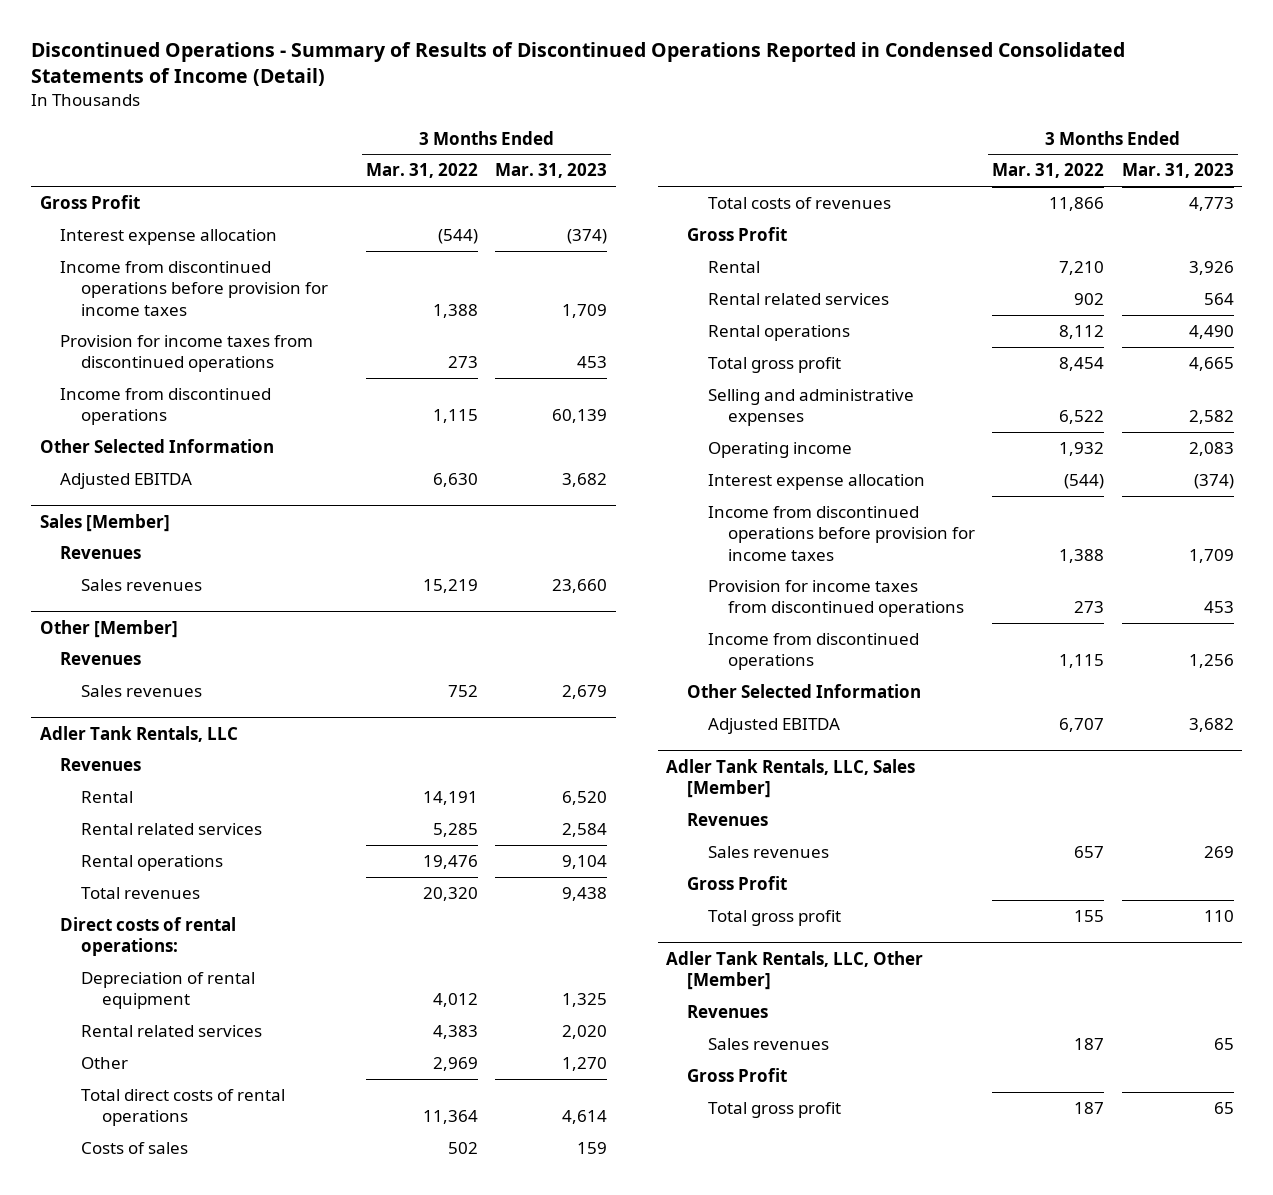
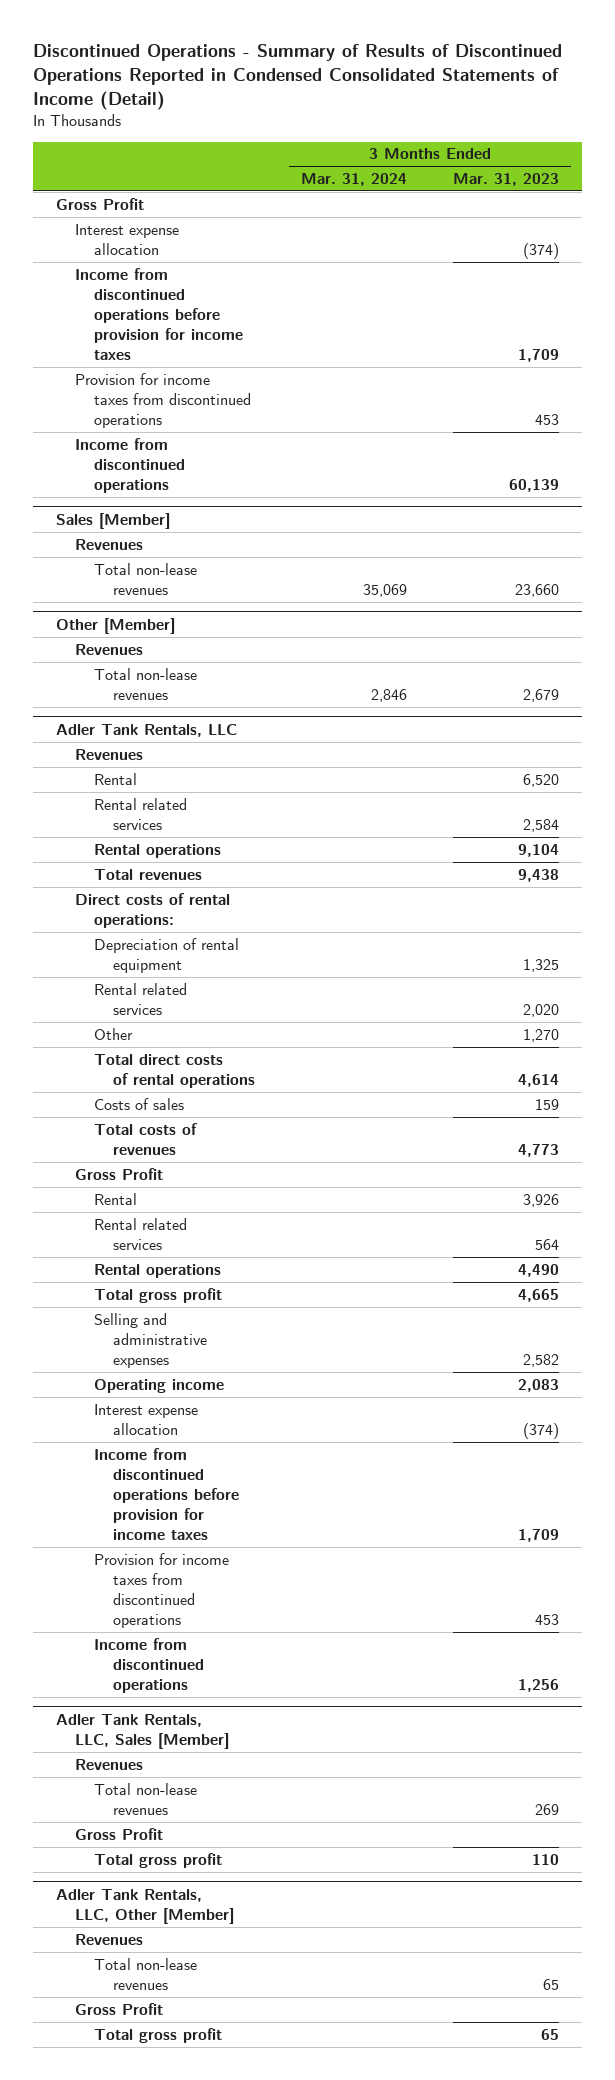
[365,163,478,179] Mar. 31, 2022 -> none
none -> [300,173,407,187] Mar. 31, 2024
[39,438,274,453] Other Selected Information -> none
[60,472,193,489] Adjusted EBITDA -> none
[81,578,203,591] Sales revenues -> [93,562,197,595] Total non-lease revenues
[81,684,203,697] Sales revenues -> [93,667,197,700] Total non-lease revenues
[686,683,921,698] Other Selected Information -> none
[707,717,840,734] Adjusted EBITDA -> none
[707,845,829,858] Sales revenues -> [93,1782,197,1815] Total non-lease revenues
[707,1037,829,1050] Sales revenues -> [93,1957,197,1990] Total non-lease revenues

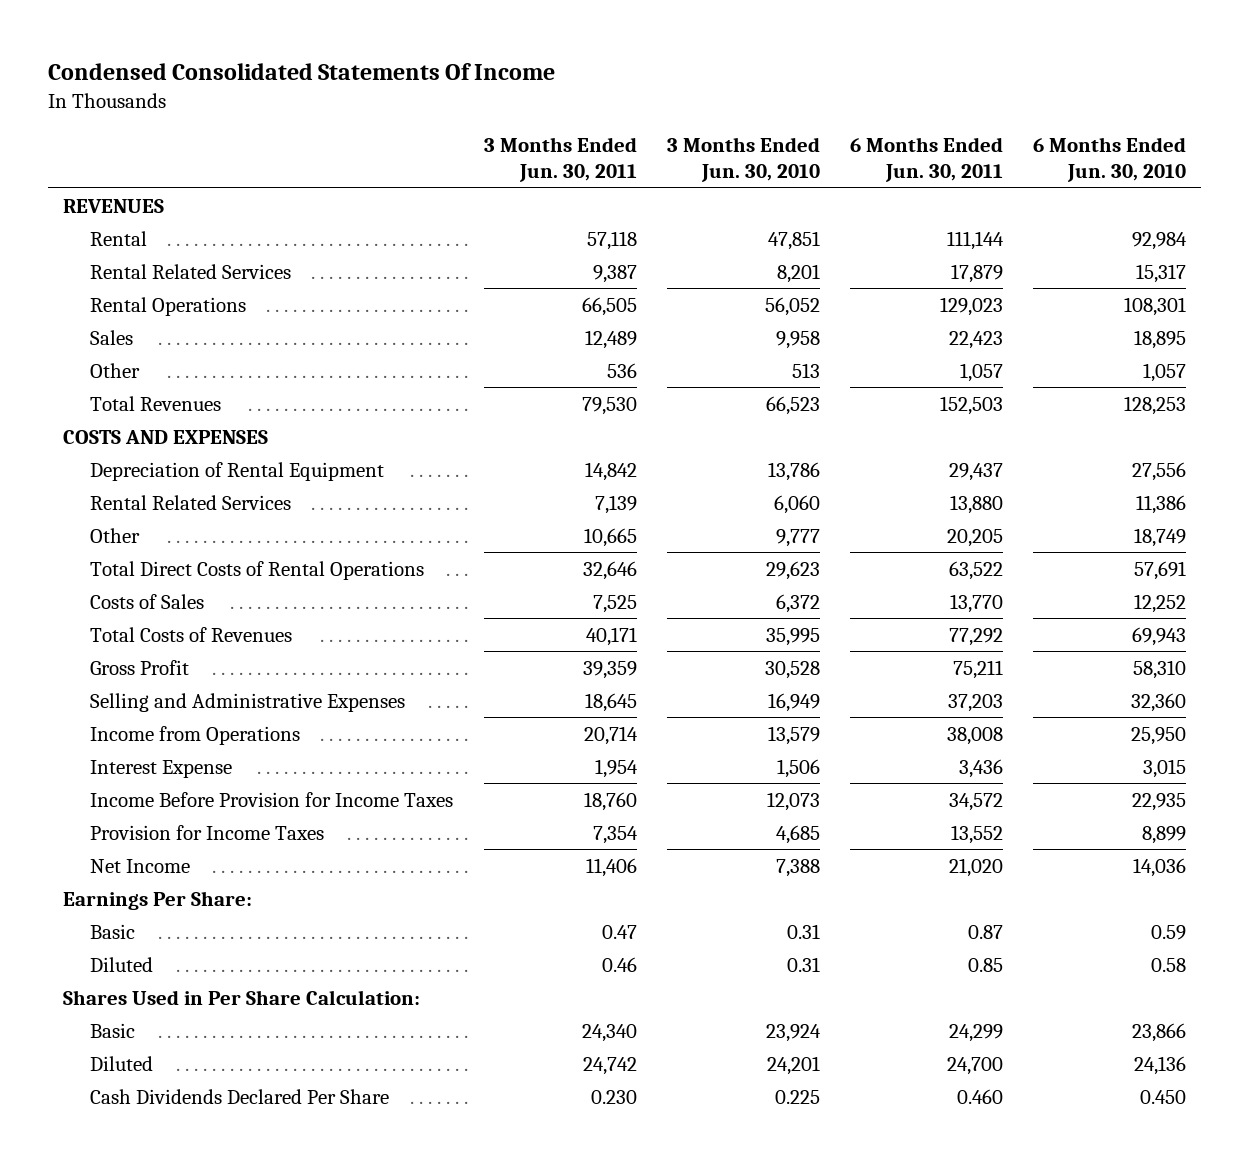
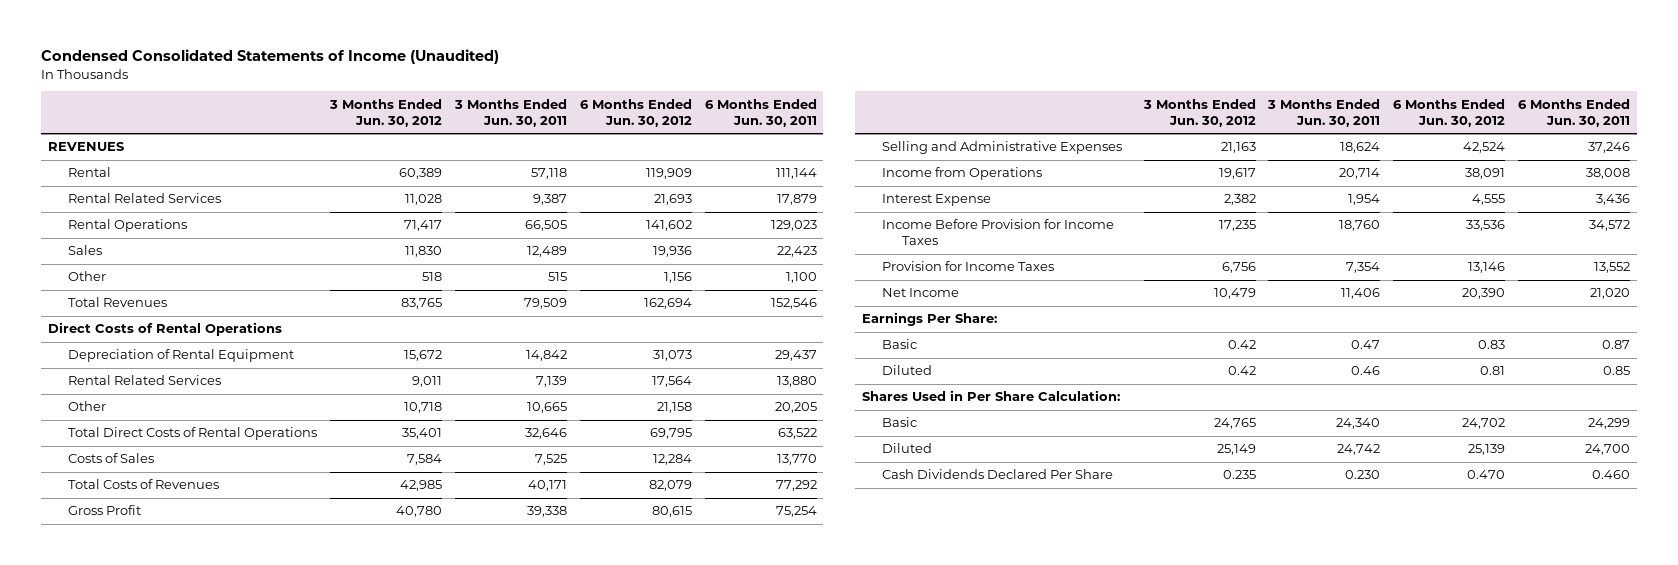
[48,63,556,81] Condensed Consolidated Statements Of Income -> [41,49,500,65] Condensed Consolidated Statements of Income (Unaudited)
[666,137,820,182] 3 Months Ended Jun. 30, 2010 -> none
[1033,137,1187,182] 6 Months Ended Jun. 30, 2010 -> none
none -> [328,98,442,127] 3 Months Ended Jun. 30, 2012
none -> [579,98,692,127] 6 Months Ended Jun. 30, 2012
[63,429,269,444] COSTS AND EXPENSES -> none
[606,362,637,378] 536 -> [547,272,567,282] 515
[960,362,1004,382] 1,057 -> [785,272,817,284] 1,100
[581,396,637,415] 79,530 -> [523,298,567,310] 79,509
[940,395,1004,415] 152,503 -> [770,298,817,310] 152,546
none -> [47,322,282,337] Direct Costs of Rental Operations
[582,660,637,679] 39,359 -> [526,506,567,518] 39,338
[953,659,1004,679] 75,211 -> [775,506,817,518] 75,254
[584,692,637,712] 18,645 -> [1340,142,1381,154] 18,624
[948,693,1004,712] 37,203 -> [1588,142,1631,154] 37,246

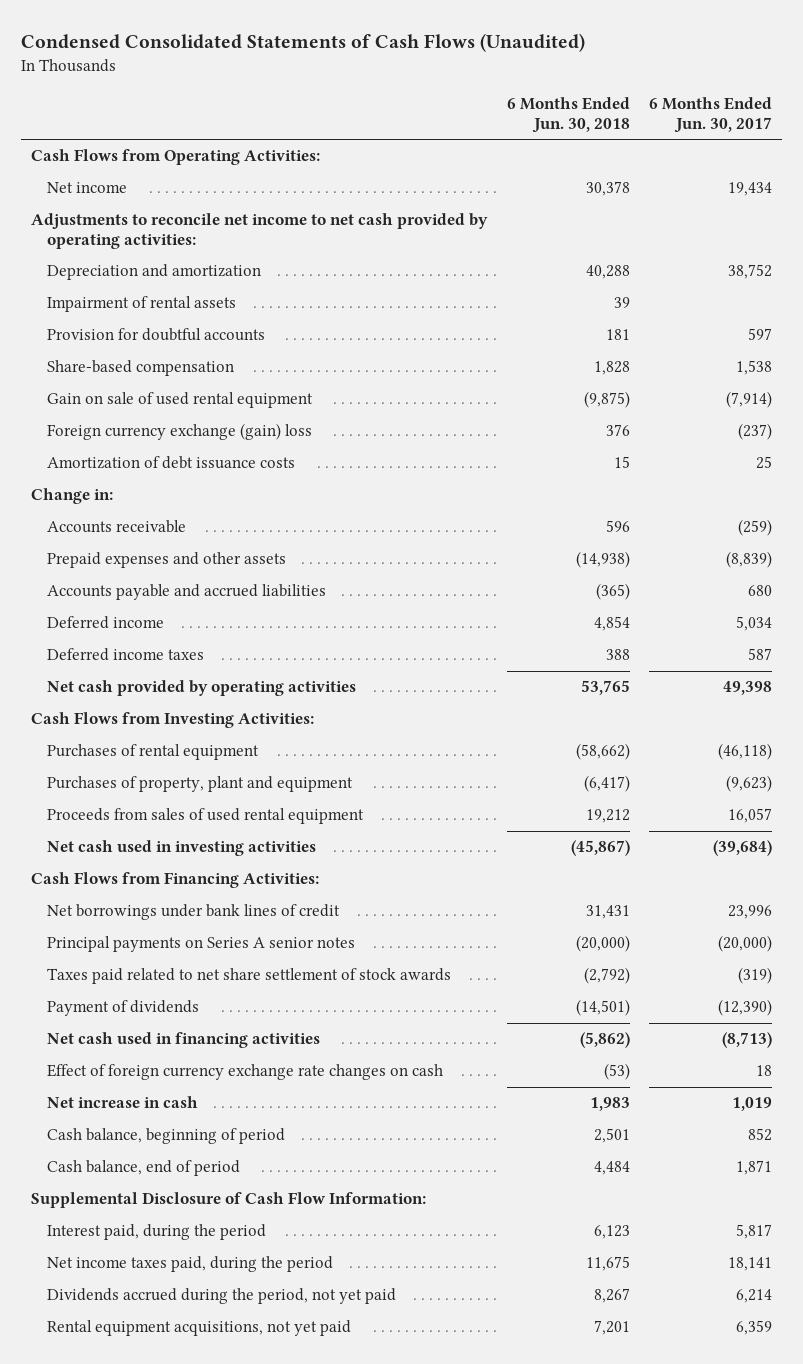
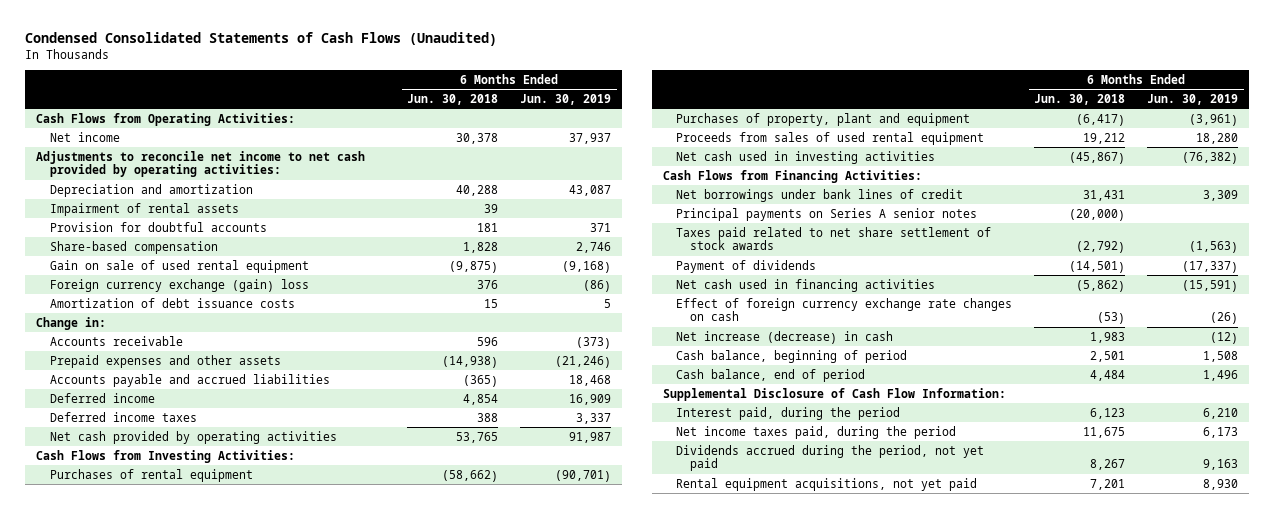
[648,97,772,133] 6 Months Ended Jun. 30, 2017 -> none
none -> [520,94,612,106] Jun. 30, 2019
[47,1096,199,1109] Net increase in cash -> [676,330,894,344] Net increase (decrease) in cash

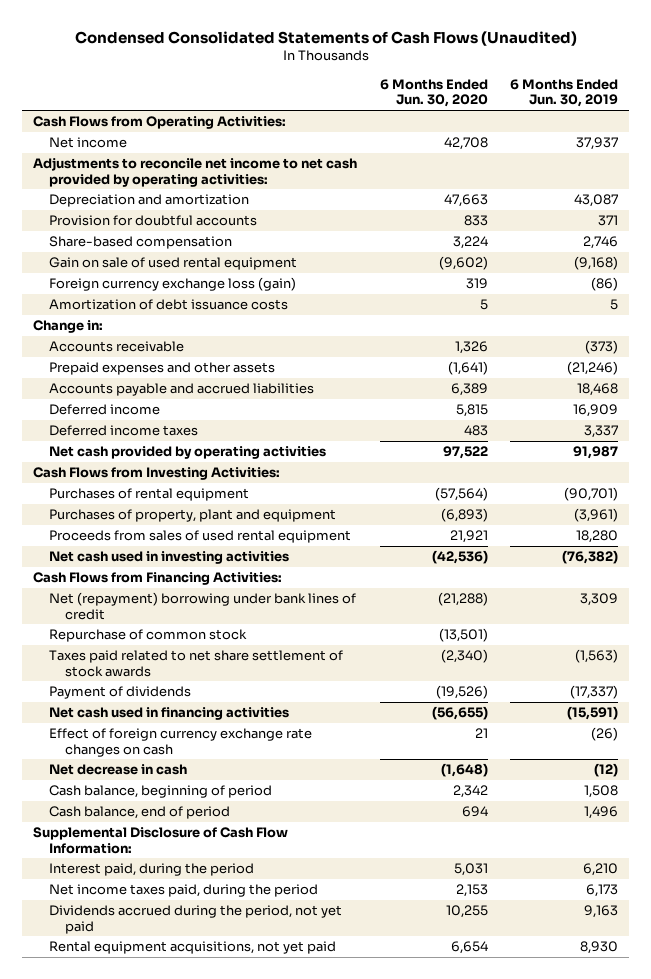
[407,94,499,106] Jun. 30, 2018 -> none
none -> [379,78,488,108] 6 Months Ended Jun. 30, 2020
[49,202,239,216] Impairment of rental assets -> none
[49,278,309,292] Foreign currency exchange (gain) loss -> [49,277,297,292] Foreign currency exchange loss (gain)
[676,207,978,221] Principal payments on Series A senior notes -> none
[676,188,964,202] Net borrowings under bank lines of credit -> [49,592,357,620] Net (repayment) borrowing under bank lines of credit
none -> [49,629,248,643] Repurchase of common stock
[676,330,894,344] Net increase (decrease) in cash -> [49,764,188,776] Net decrease in cash

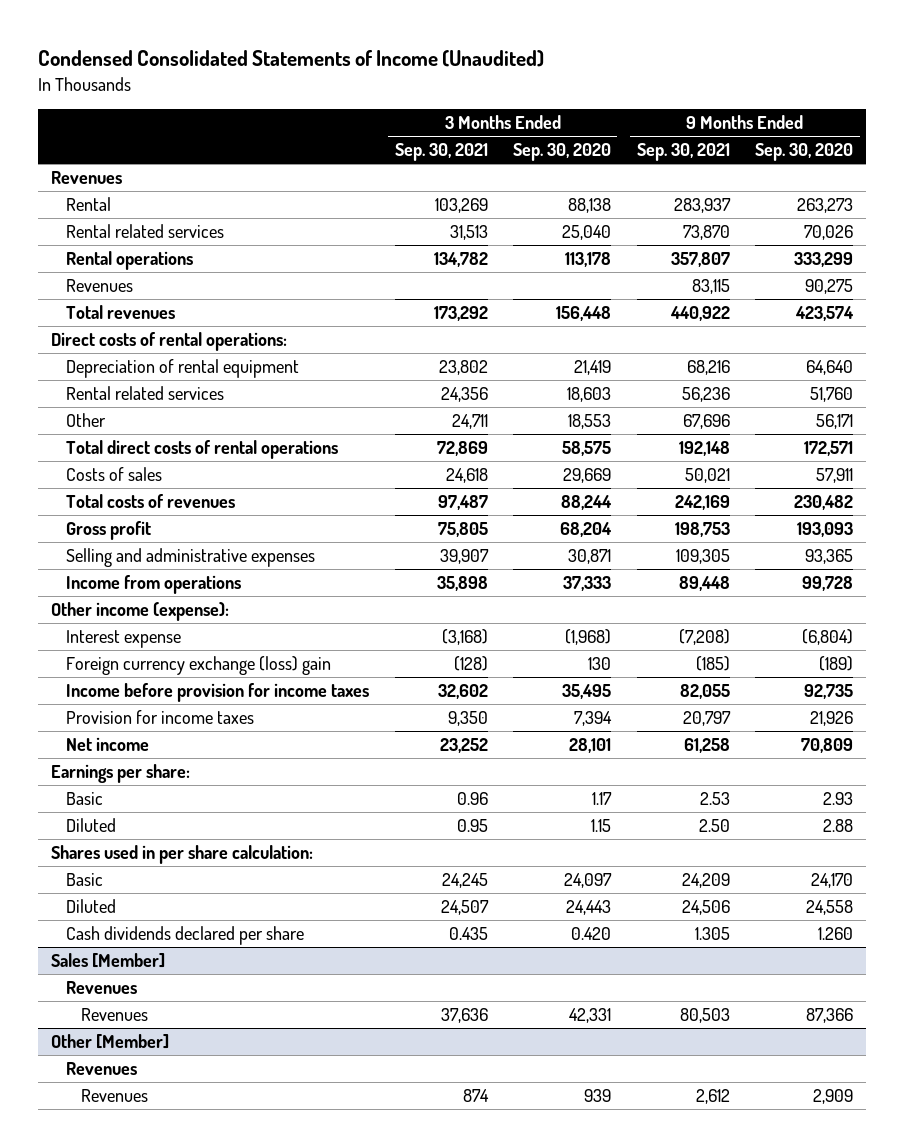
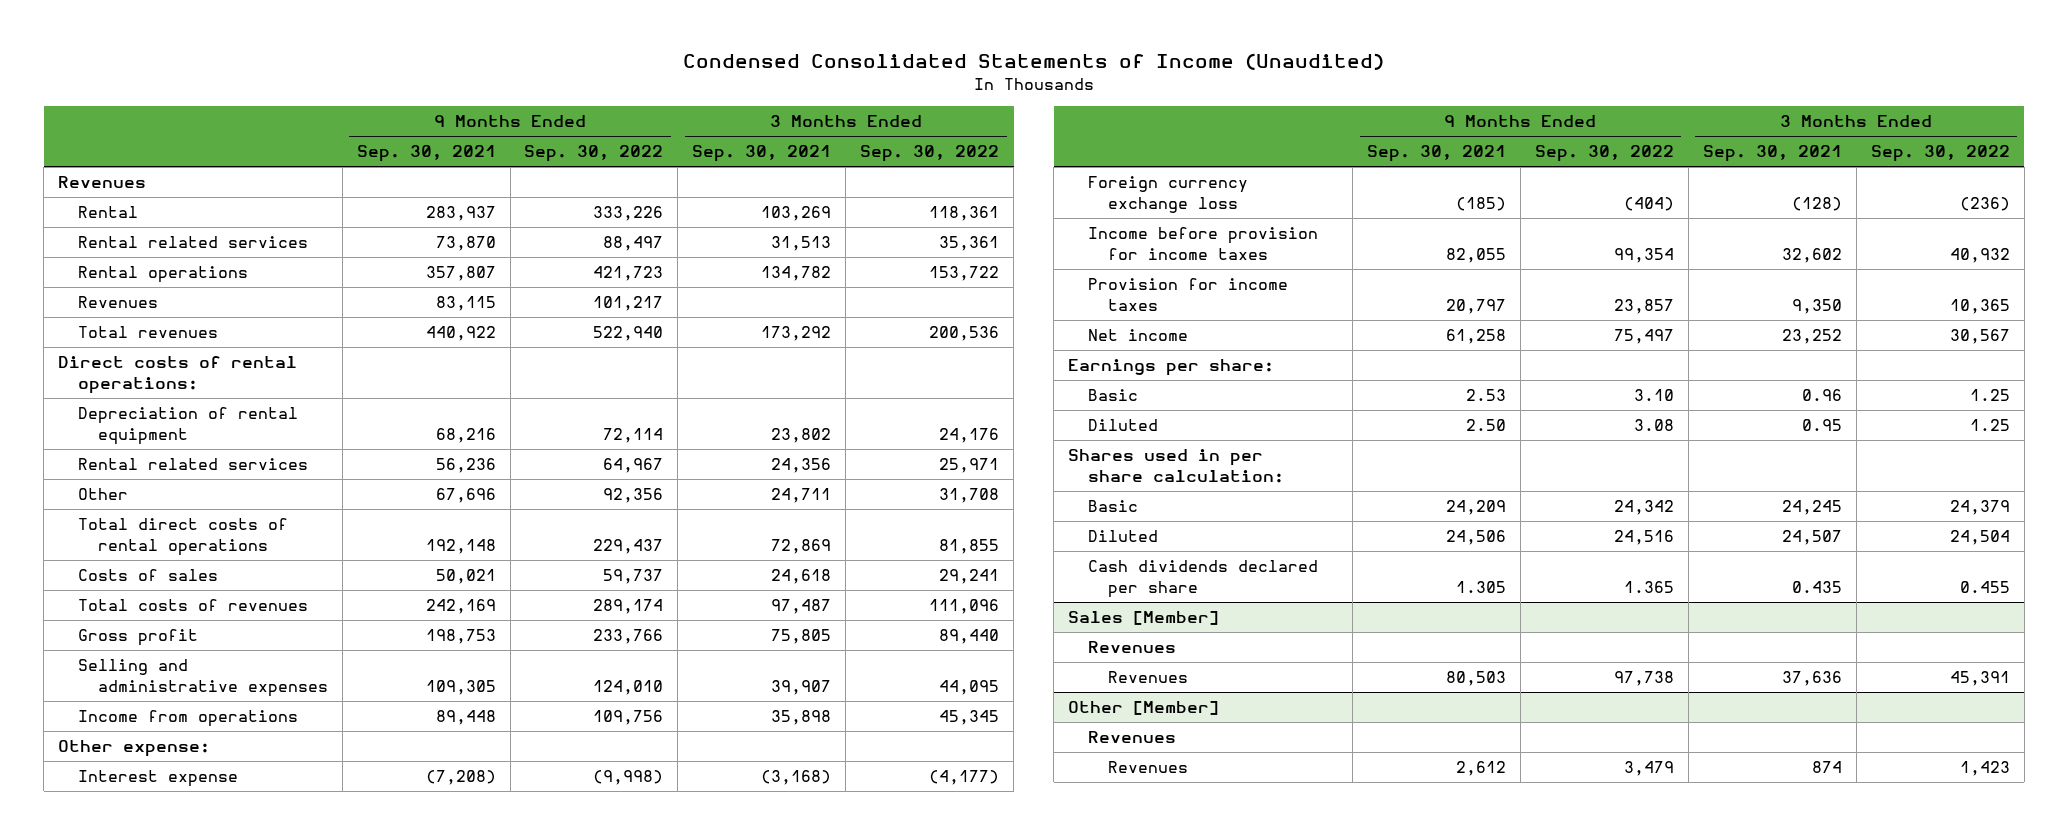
[513,143,612,162] Sep. 30, 2020 -> none
[755,143,854,162] Sep. 30, 2020 -> none
none -> [524,145,664,163] Sep. 30, 2022
none -> [860,145,1000,163] Sep. 30, 2022
[51,602,230,622] Other income (expense): -> [58,740,211,758] Other expense:
[65,656,331,676] Foreign currency exchange (loss) gain -> [1088,176,1249,213] Foreign currency exchange loss

